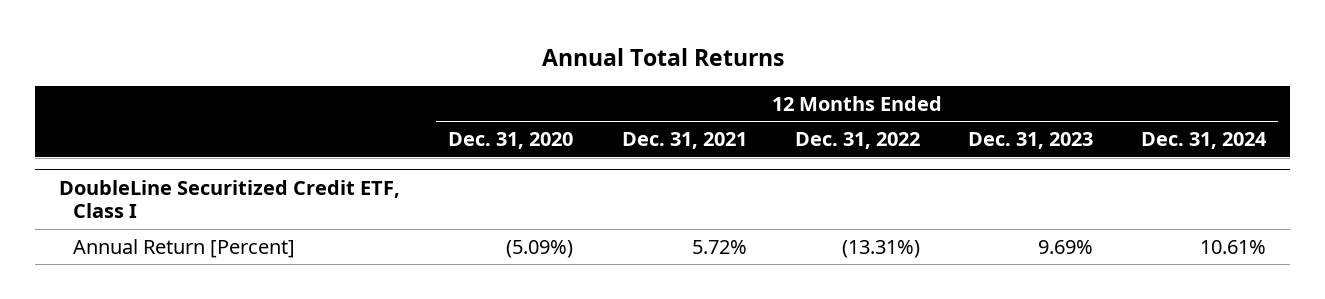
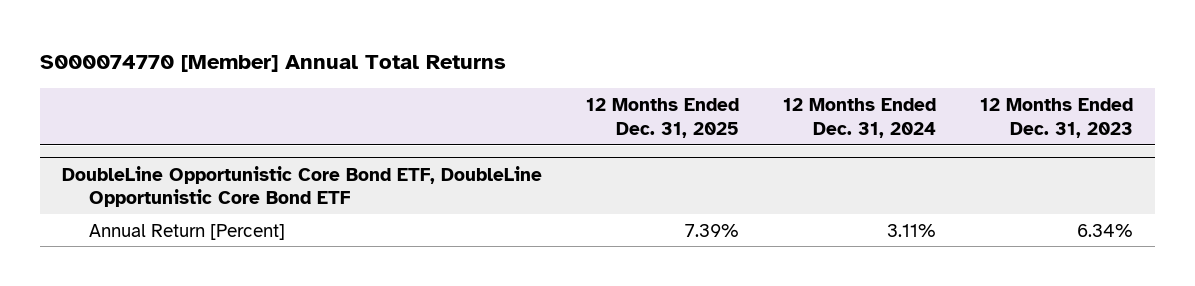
[541,48,784,67] Annual Total Returns -> [39,55,506,73] S000074770 [Member] Annual Total Returns
[448,132,574,150] Dec. 31, 2020 -> none
[621,132,747,150] Dec. 31, 2021 -> none
[794,132,920,150] Dec. 31, 2022 -> none
none -> [585,98,739,138] 12 Months Ended Dec. 31, 2025
[59,179,401,219] DoubleLine Securitized Credit ETF, Class I -> none
none -> [61,165,542,208] DoubleLine Opportunistic Core Bond ETF, DoubleLine Opportunistic Core Bond ETF
[1038,239,1094,254] 9.69% -> [1077,223,1134,237] 6.34%
[1200,239,1267,254] 10.61% -> [886,223,936,237] 3.11%

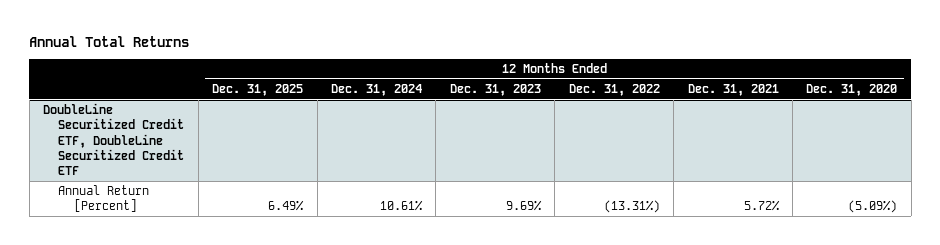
[39,55,506,73] S000074770 [Member] Annual Total Returns -> [29,36,190,48] Annual Total Returns
none -> [568,83,660,96] Dec. 31, 2022
none -> [687,83,779,96] Dec. 31, 2021
none -> [806,83,898,96] Dec. 31, 2020
[61,165,542,208] DoubleLine Opportunistic Core Bond ETF, DoubleLine Opportunistic Core Bond ETF -> none
none -> [42,102,185,176] DoubleLine Securitized Credit ETF, DoubleLine Securitized Credit ETF
[684,223,739,237] 7.39% -> [268,200,305,212] 6.49%
[886,223,936,237] 3.11% -> [380,200,424,212] 10.61%
[1077,223,1134,237] 6.34% -> [505,200,542,212] 9.69%

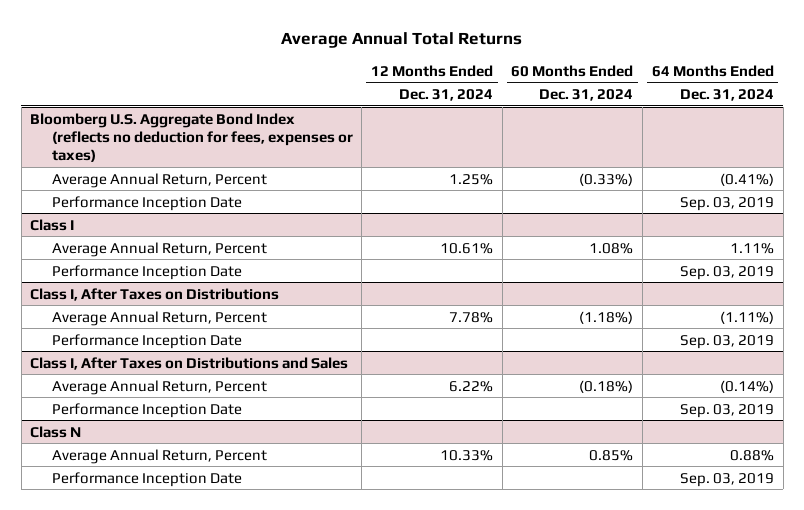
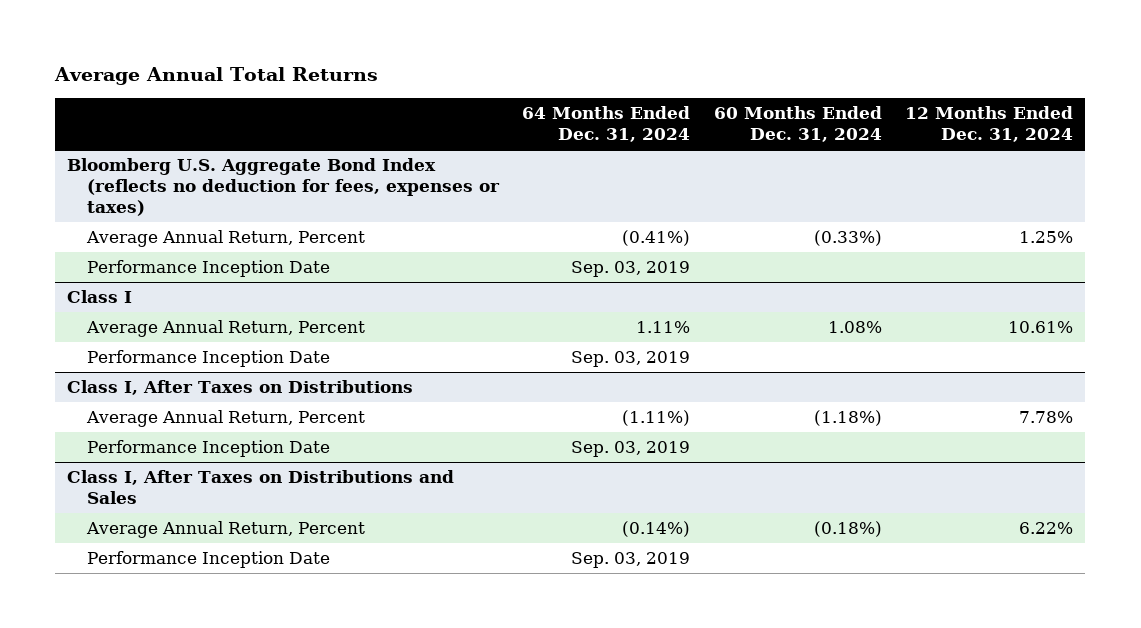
[30,425,82,438] Class N -> none
[51,448,267,464] Average Annual Return, Percent -> none
[51,471,242,487] Performance Inception Date -> none

